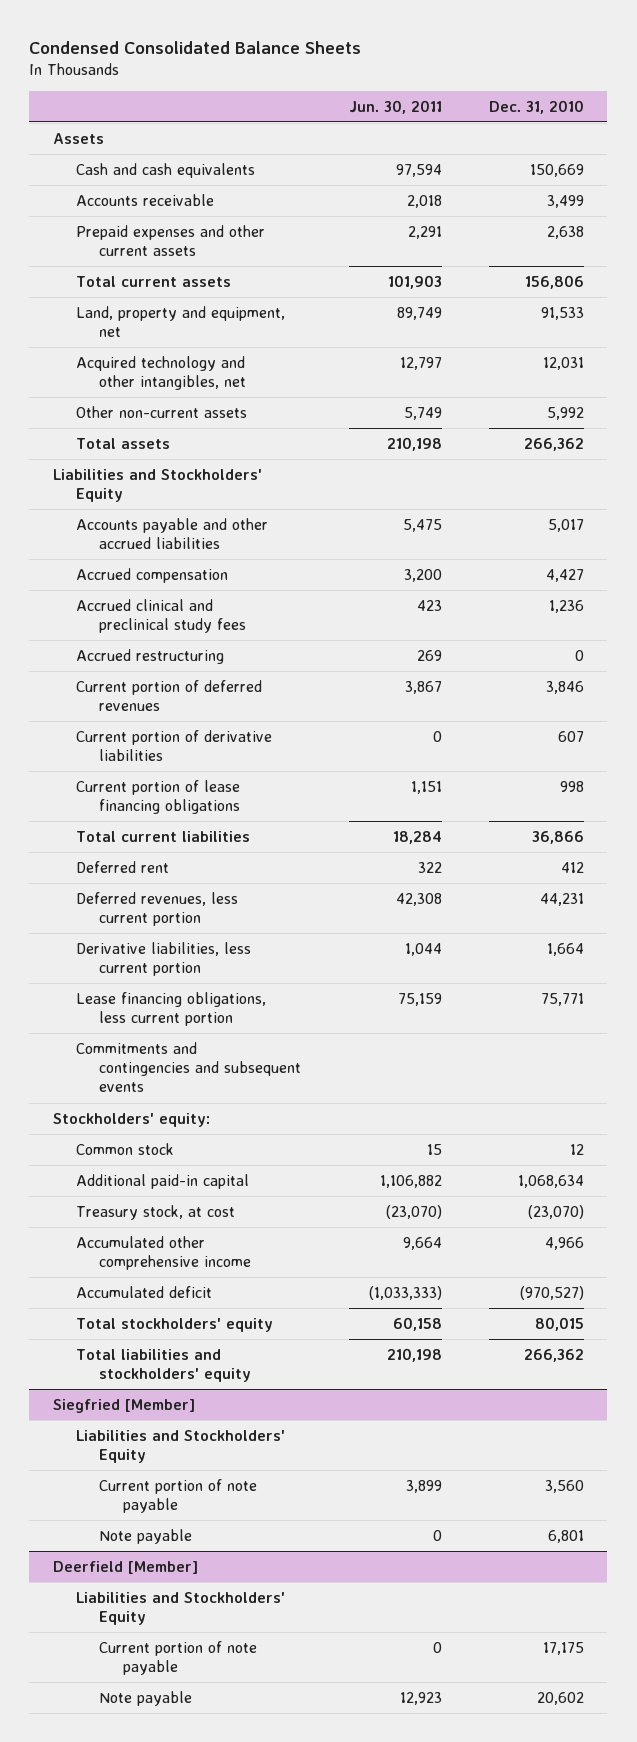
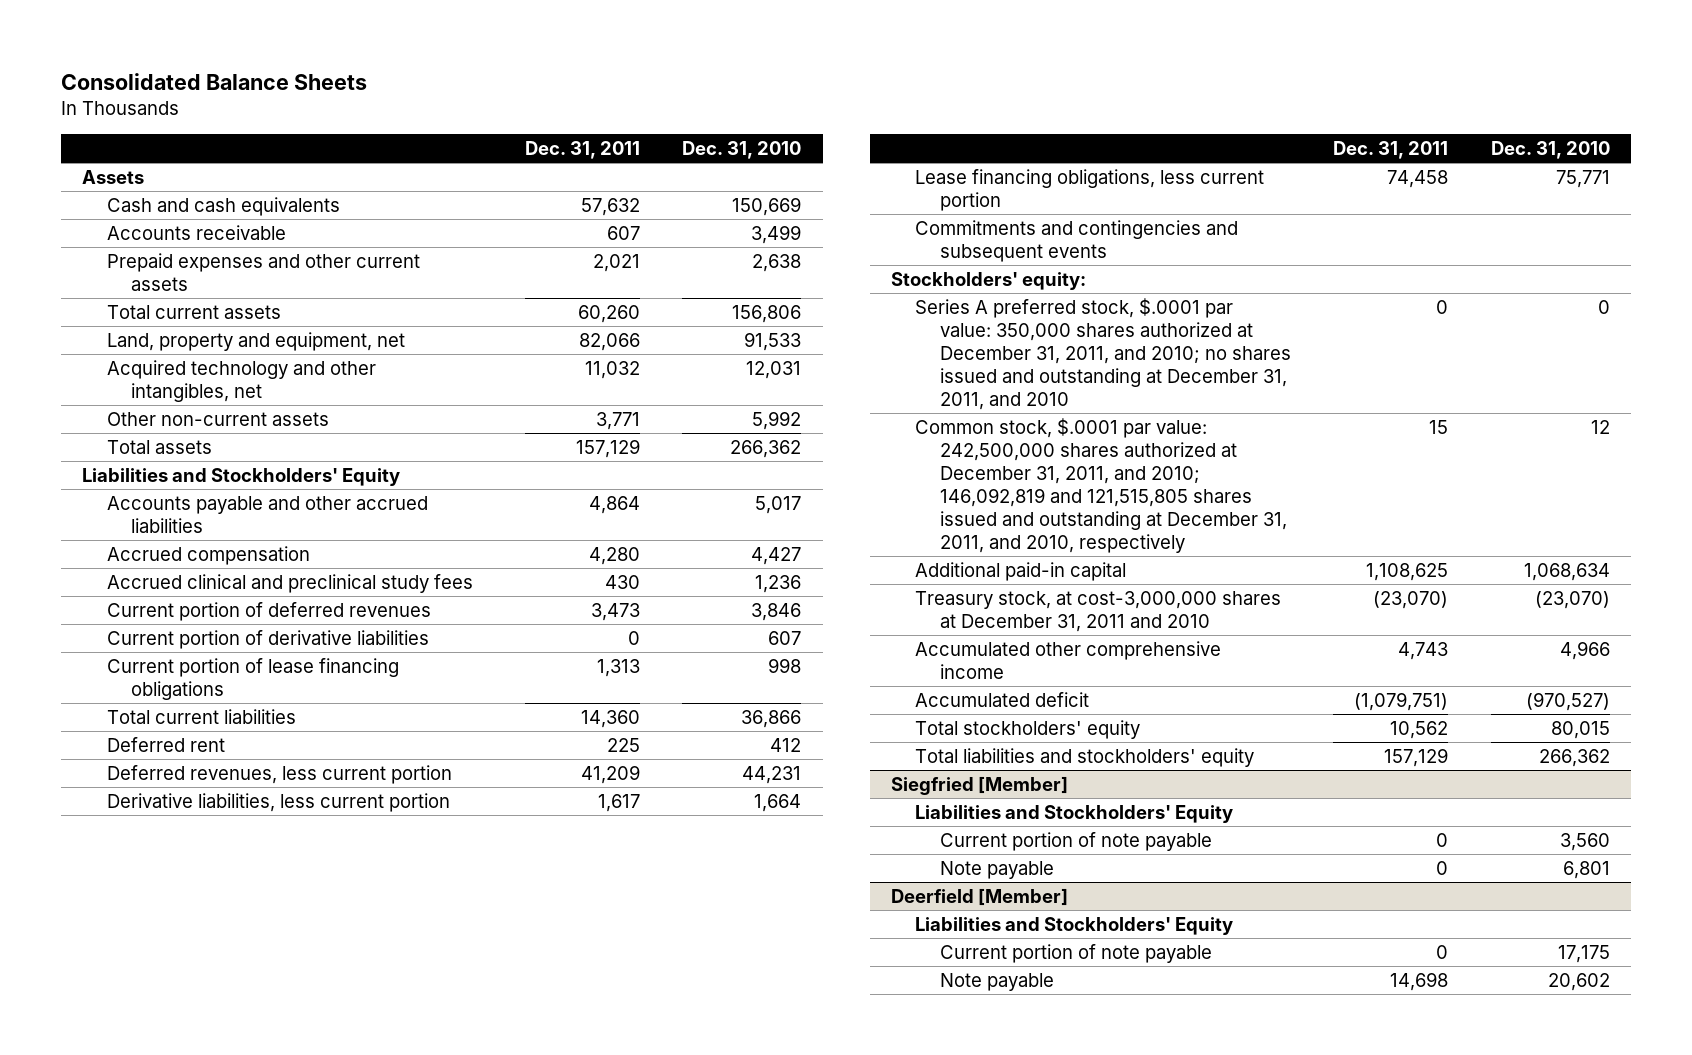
[29,40,362,54] Condensed Consolidated Balance Sheets -> [61,73,368,91] Consolidated Balance Sheets
[348,99,442,114] Jun. 30, 2011 -> none
none -> [524,140,640,159] Dec. 31, 2011
[76,648,225,664] Accrued restructuring -> none
none -> [915,297,1291,411] Series A preferred stock, $.0001 par value: 350,000 shares authorized at December 31, 2011, and 2010; no shares issued and outstanding at December 31, 2011, and 2010
[76,1142,175,1155] Common stock -> [915,417,1287,554] Common stock, $.0001 par value: 242,500,000 shares authorized at December 31, 2011, and 2010; 146,092,819 and 121,515,805 shares issued and outstanding at December 31, 2011, and 2010, respectively
[76,1204,236,1220] Treasury stock, at cost -> [915,590,1282,632] Treasury stock, at cost-3,000,000 shares at December 31, 2011 and 2010

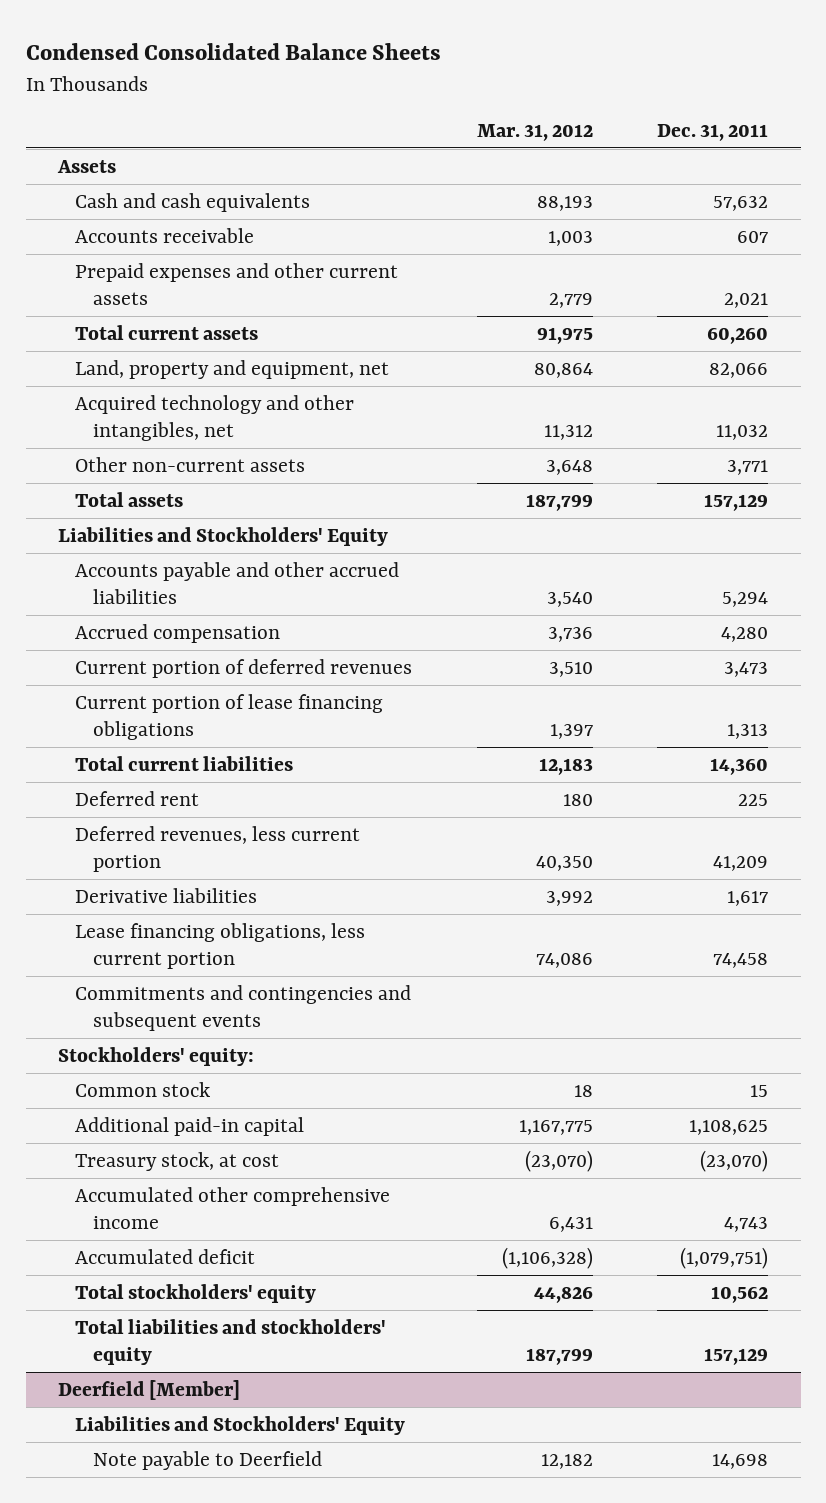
[61,73,368,91] Consolidated Balance Sheets -> [25,43,441,61] Condensed Consolidated Balance Sheets
[682,140,802,159] Dec. 31, 2010 -> none
none -> [476,123,593,141] Mar. 31, 2012
[588,495,640,514] 4,864 -> [722,592,769,608] 5,294
[106,573,473,593] Accrued clinical and preclinical study fees -> none
[106,629,429,649] Current portion of derivative liabilities -> none
[106,792,450,812] Derivative liabilities, less current portion -> [75,887,258,903] Derivative liabilities
[915,297,1291,411] Series A preferred stock, $.0001 par value: 350,000 shares authorized at December 31, 2011, and 2010; no shares issued and outstanding at December 31, 2011, and 2010 -> none
[915,417,1287,554] Common stock, $.0001 par value: 242,500,000 shares authorized at December 31, 2011, and 2010; 146,092,819 and 121,515,805 shares issued and outstanding at December 31, 2011, and 2010, respectively -> [75,1081,211,1097] Common stock
[915,590,1282,632] Treasury stock, at cost-3,000,000 shares at December 31, 2011 and 2010 -> [75,1151,280,1171] Treasury stock, at cost
[890,775,1068,795] Siegfried [Member] -> none
[915,804,1234,823] Liabilities and Stockholders' Equity -> none
[939,831,1212,851] Current portion of note payable -> none
[939,860,1054,879] Note payable -> none
[939,943,1212,963] Current portion of note payable -> none
[939,972,1054,991] Note payable -> [92,1450,322,1470] Note payable to Deerfield

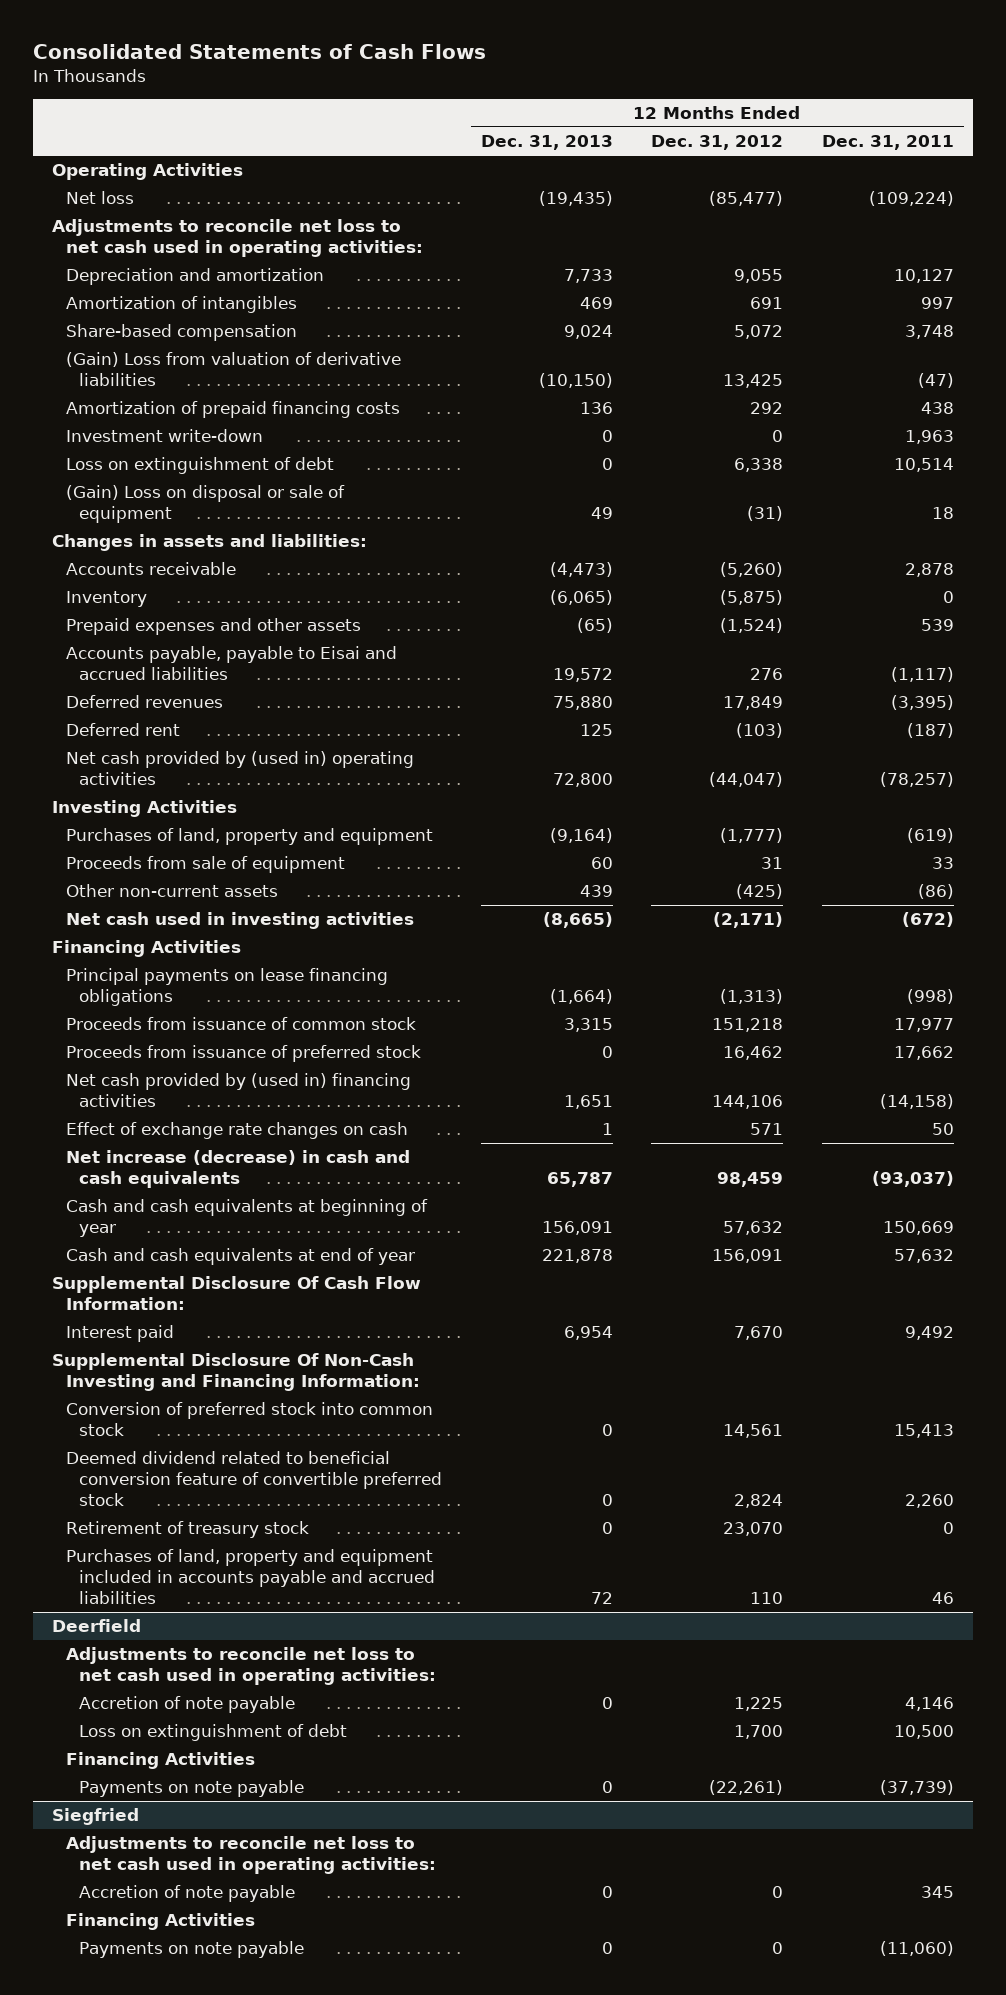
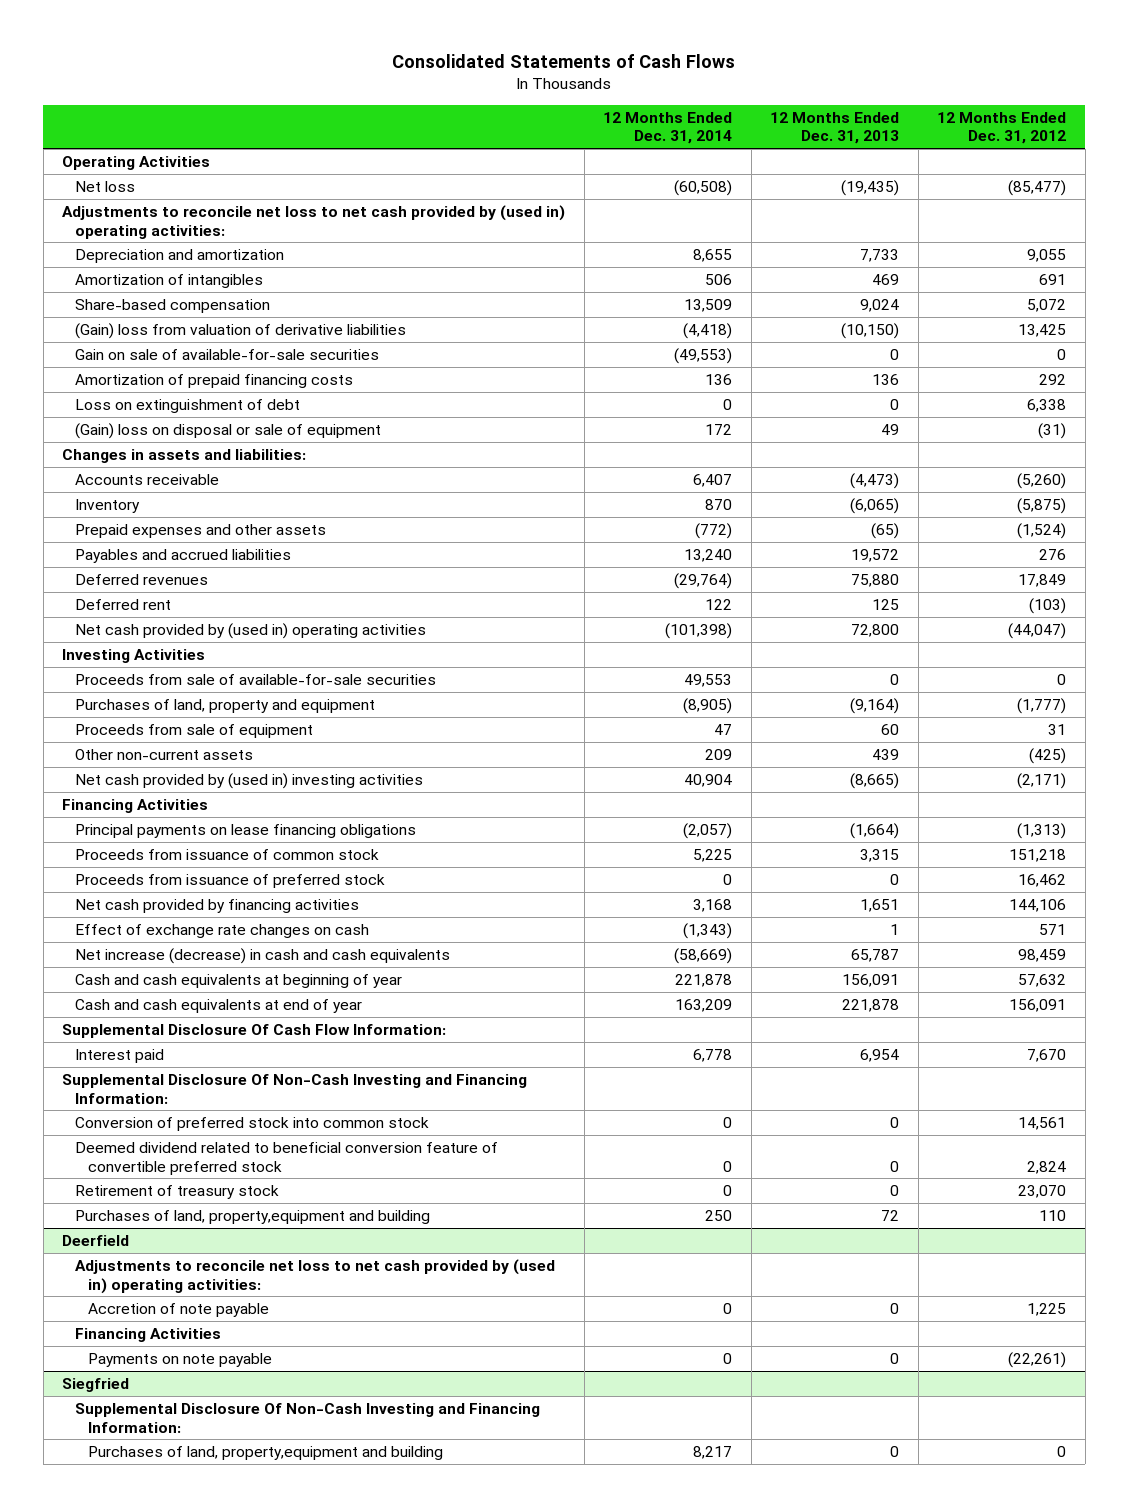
[822,135,955,151] Dec. 31, 2011 -> none
none -> [603,111,733,145] 12 Months Ended Dec. 31, 2014
[51,219,423,257] Adjustments to reconcile net loss to net cash used in operating activities: -> [62,204,566,239] Adjustments to reconcile net loss to net cash provided by (used in) operating activities:
[65,352,401,386] (Gain) Loss from valuation of derivative liabilities -> [75,322,407,339] (Gain) loss from valuation of derivative liabilities
none -> [75,348,380,360] Gain on sale of available-for-sale securities
[65,429,263,443] Investment write-down -> none
[65,485,345,523] (Gain) Loss on disposal or sale of equipment -> [75,422,382,439] (Gain) loss on disposal or sale of equipment
[65,646,397,680] Accounts payable, payable to Eisai and accrued liabilities -> [75,548,292,563] Payables and accrued liabilities
none -> [75,673,437,685] Proceeds from sale of available-for-sale securities
[65,912,414,930] Net cash used in investing activities -> [75,772,424,789] Net cash provided by (used in) investing activities
[65,1073,411,1107] Net cash provided by (used in) financing activities -> [75,898,360,913] Net cash provided by financing activities
[65,1549,436,1604] Purchases of land, property and equipment included in accounts payable and accrued liabilities -> [75,1209,431,1224] Purchases of land, property,equipment and building
[65,1647,437,1685] Adjustments to reconcile net loss to net cash used in operating activities: -> [75,1258,556,1294] Adjustments to reconcile net loss to net cash provided by (used in) operating activities:
[79,1724,348,1742] Loss on extinguishment of debt -> none
[65,1836,437,1874] Adjustments to reconcile net loss to net cash used in operating activities: -> none
[79,1885,296,1903] Accretion of note payable -> none
[65,1913,255,1931] Financing Activities -> none
[79,1941,305,1959] Payments on note payable -> none
none -> [75,1402,541,1433] Supplemental Disclosure Of Non-Cash Investing and Financing Information:
none -> [87,1445,443,1460] Purchases of land, property,equipment and building

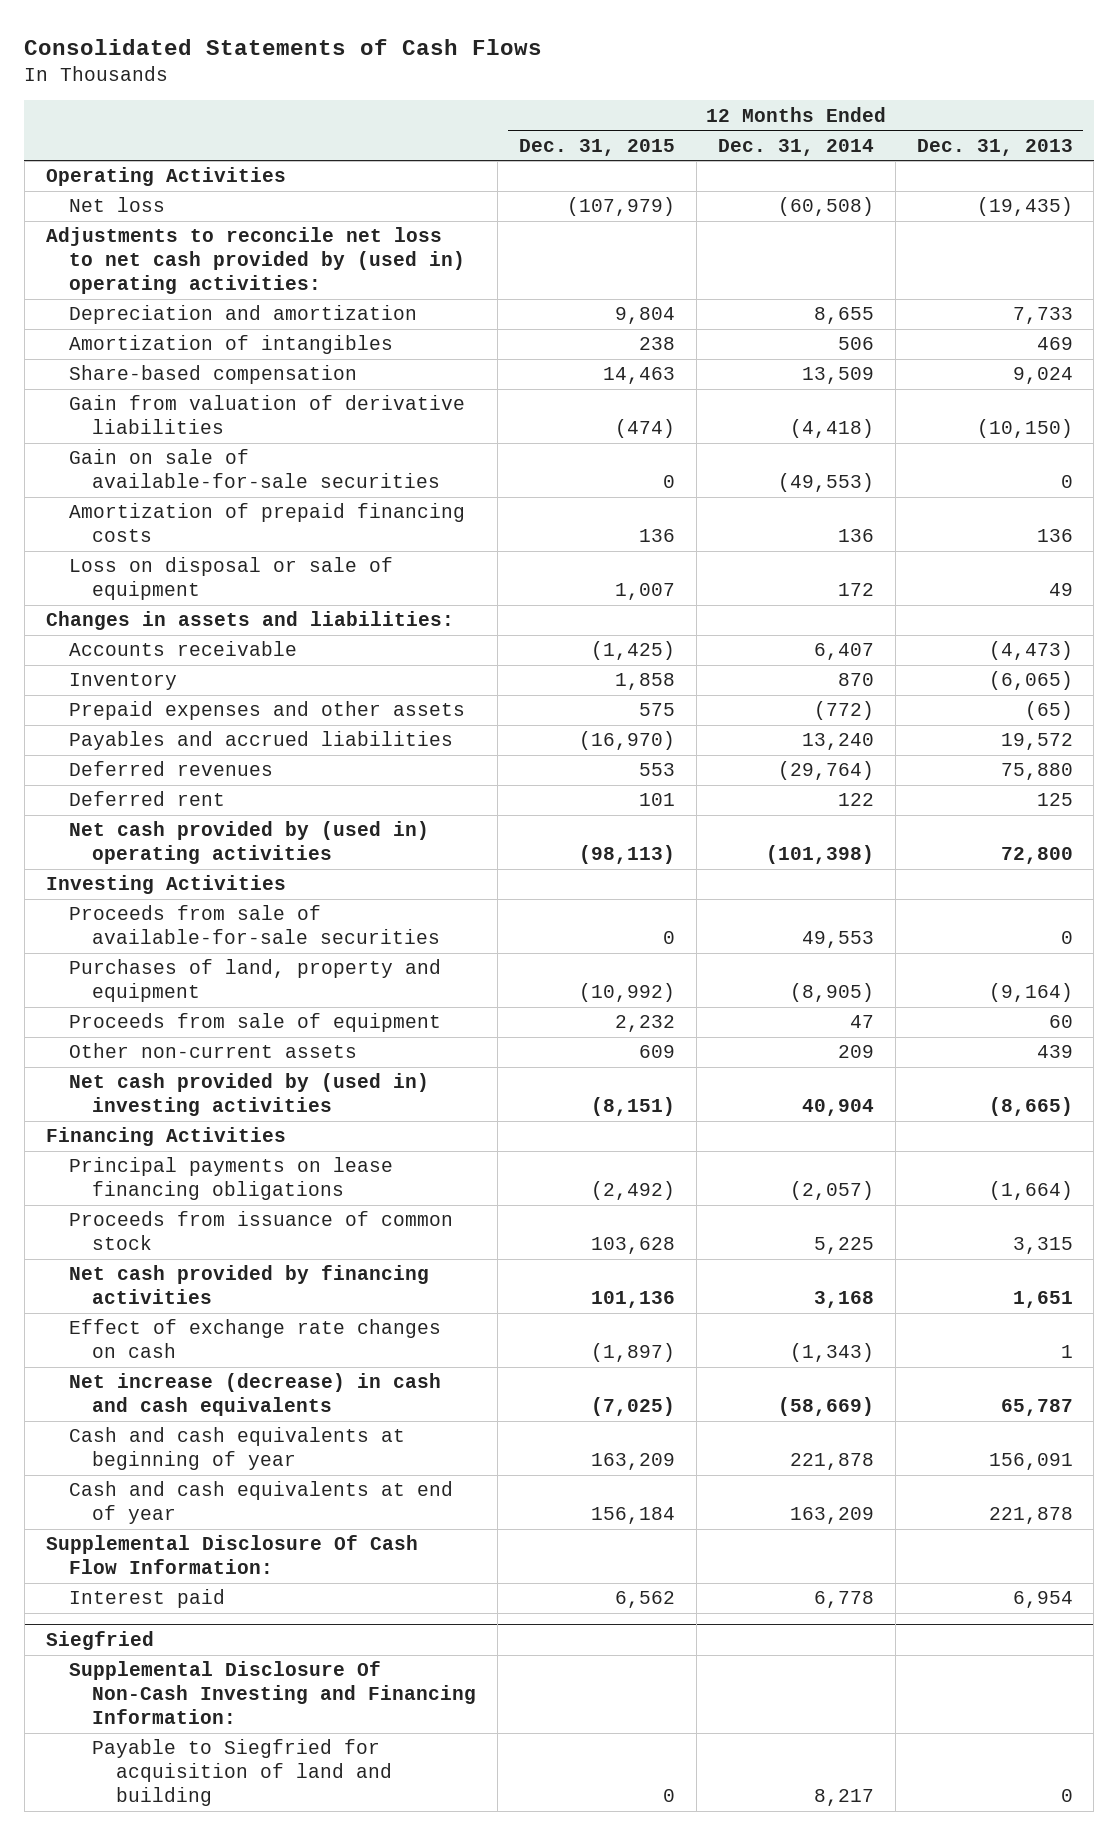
[937,111,1067,145] 12 Months Ended Dec. 31, 2012 -> none
none -> [519,138,676,156] Dec. 31, 2015
[75,322,407,339] (Gain) loss from valuation of derivative liabilities -> [69,395,466,435] Gain from valuation of derivative liabilities
[75,398,301,413] Loss on extinguishment of debt -> none
[75,422,382,439] (Gain) loss on disposal or sale of equipment -> [69,557,394,601] Loss on disposal or sale of equipment
[75,873,386,888] Proceeds from issuance of preferred stock -> none
[62,1073,528,1104] Supplemental Disclosure Of Non-Cash Investing and Financing Information: -> none
[75,1116,430,1131] Conversion of preferred stock into common stock -> none
[75,1141,499,1175] Deemed dividend related to beneficial conversion feature of convertible preferred stock -> none
[75,1184,280,1199] Retirement of treasury stock -> none
[75,1209,431,1224] Purchases of land, property,equipment and building -> none
[62,1234,130,1246] Deerfield -> none
[75,1258,556,1294] Adjustments to reconcile net loss to net cash provided by (used in) operating activities: -> none
[87,1302,269,1317] Accretion of note payable -> none
[75,1327,222,1342] Financing Activities -> none
[87,1352,272,1367] Payments on note payable -> none
[87,1445,443,1460] Purchases of land, property,equipment and building -> [92,1739,392,1807] Payable to Siegfried for acquisition of land and building

